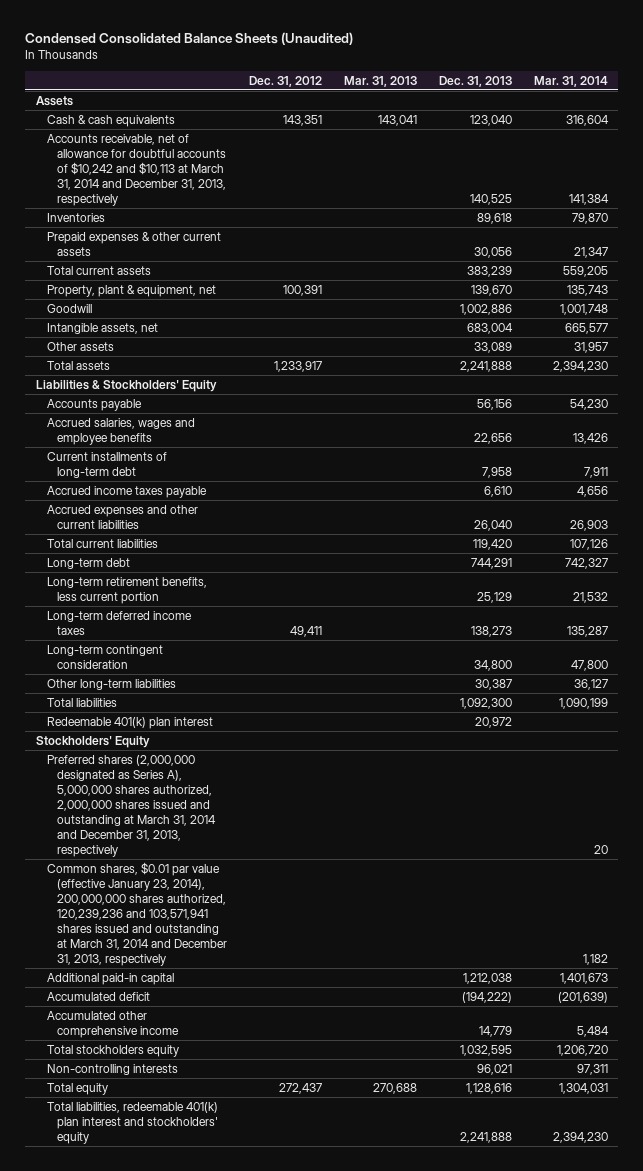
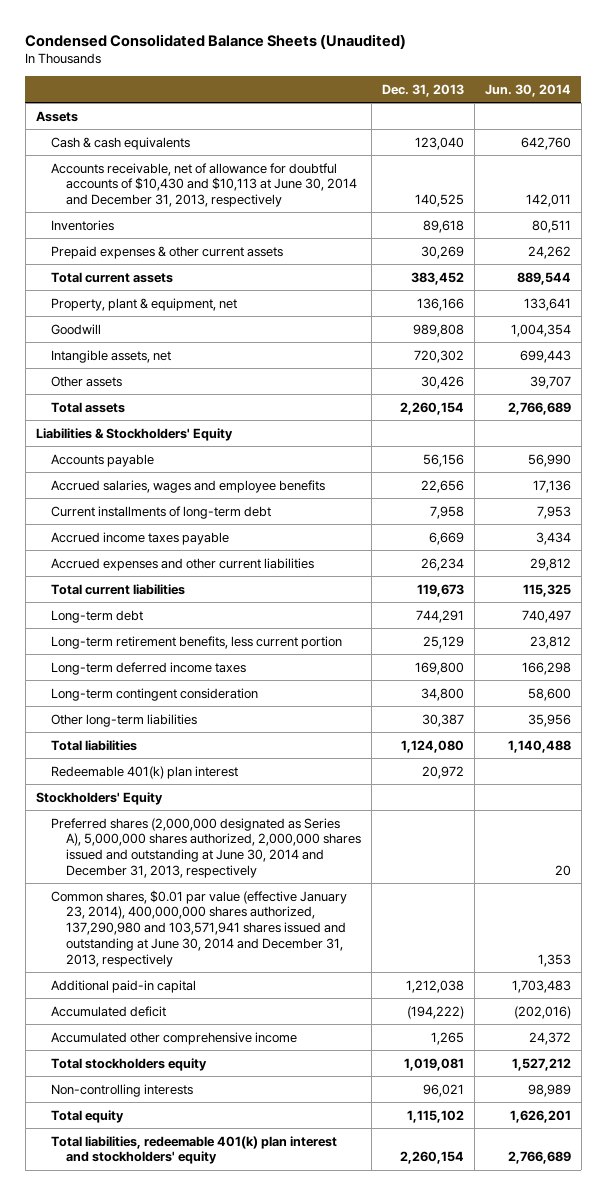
[249,75,323,87] Dec. 31, 2012 -> none
[343,75,417,87] Mar. 31, 2013 -> none
[533,75,608,87] Mar. 31, 2014 -> none
none -> [484,83,571,97] Jun. 30, 2014
[46,133,227,207] Accounts receivable, net of allowance for doubtful accounts of $10,242 and $10,113 at March 31, 2014 and December 31, 2013, respectively -> [50,162,357,208] Accounts receivable, net of allowance for doubtful accounts of $10,430 and $10,113 at June 30, 2014 and December 31, 2013, respectively
[473,246,512,258] 30,056 -> [420,245,464,259] 30,269
[466,265,512,277] 383,239 -> [410,271,464,285] 383,452
[470,284,512,296] 139,670 -> [416,297,464,311] 136,166
[459,303,512,315] 1,002,886 -> [412,323,464,337] 989,808
[466,322,513,334] 683,004 -> [413,349,464,363] 720,302
[473,341,512,353] 33,089 -> [420,375,464,389] 30,426
[459,360,512,372] 2,241,888 -> [399,401,464,415] 2,260,154
[483,485,512,497] 6,610 -> [428,531,464,545] 6,669
[473,519,512,531] 26,040 -> [420,557,464,571] 26,234
[472,538,512,550] 119,420 -> [416,583,464,597] 119,673
[470,625,512,637] 138,273 -> [414,661,464,675] 169,800
[459,697,512,709] 1,092,300 -> [400,739,464,753] 1,124,080
[46,754,217,858] Preferred shares (2,000,000 designated as Series A), 5,000,000 shares authorized, 2,000,000 shares issued and outstanding at March 31, 2014 and December 31, 2013, respectively -> [50,817,361,878] Preferred shares (2,000,000 designated as Series A), 5,000,000 shares authorized, 2,000,000 shares issued and outstanding at June 30, 2014 and December 31, 2013, respectively
[46,861,228,967] Common shares, $0.01 par value (effective January 23, 2014), 200,000,000 shares authorized, 120,239,236 and 103,571,941 shares issued and outstanding at March 31, 2014 and December 31, 2013, respectively -> [50,889,347,967] Common shares, $0.01 par value (effective January 23, 2014), 400,000,000 shares authorized, 137,290,980 and 103,571,941 shares issued and outstanding at June 30, 2014 and December 31, 2013, respectively
[478,1025,512,1037] 14,779 -> [430,1031,464,1045] 1,265
[459,1044,512,1056] 1,032,595 -> [403,1057,464,1071] 1,019,081
[465,1082,512,1094] 1,128,616 -> [406,1109,464,1123] 1,115,102
[459,1131,512,1143] 2,241,888 -> [399,1151,464,1165] 2,260,154

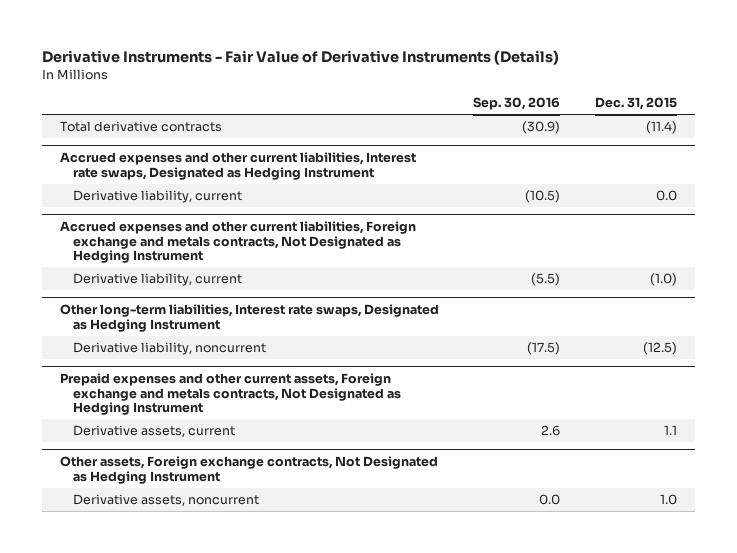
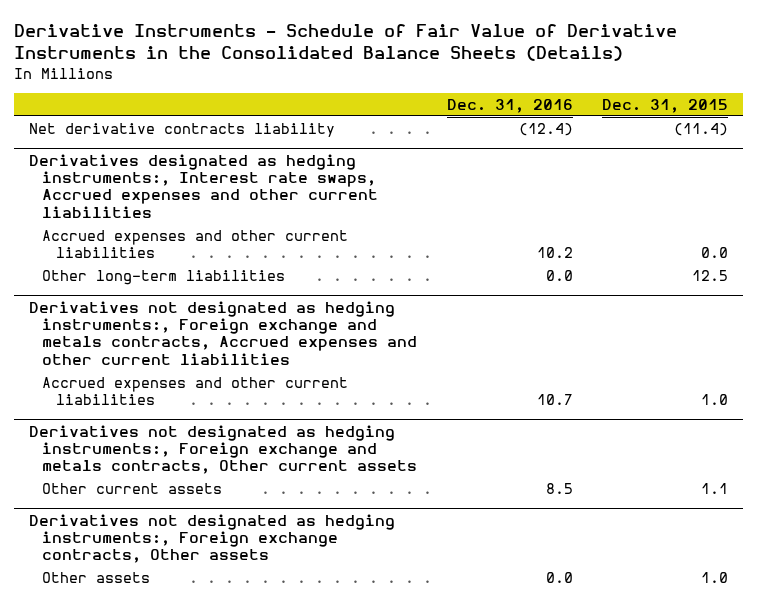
[42,49,560,65] Derivative Instruments - Fair Value of Derivative Instruments (Details) -> [14,23,678,62] Derivative Instruments - Schedule of Fair Value of Derivative Instruments in the Consolidated Balance Sheets (Details)
[473,97,561,111] Sep. 30, 2016 -> none
none -> [446,99,573,114] Dec. 31, 2016
[72,273,242,287] Derivative liability, current -> none
[59,303,439,332] Other long-term liabilities, Interest rate swaps, Designated as Hedging Instrument -> none
[72,342,266,356] Derivative liability, noncurrent -> none
[59,121,222,133] Total derivative contracts -> [28,122,335,137] Net derivative contracts liability
[59,151,416,180] Accrued expenses and other current liabilities, Interest rate swaps, Designated as Hedging Instrument -> [28,153,379,218] Derivatives designated as hedging instruments:, Interest rate swaps, Accrued expenses and other current liabilities
[72,190,242,204] Derivative liability, current -> [42,229,349,259] Accrued expenses and other current liabilities
none -> [42,269,286,285] Other long-term liabilities
[59,220,416,264] Accrued expenses and other current liabilities, Foreign exchange and metals contracts, Not Designated as Hedging Instrument -> [28,300,418,365] Derivatives not designated as hedging instruments:, Foreign exchange and metals contracts, Accrued expenses and other current liabilities
none -> [42,376,349,406] Accrued expenses and other current liabilities
[59,372,401,416] Prepaid expenses and other current assets, Foreign exchange and metals contracts, Not Designated as Hedging Instrument -> [28,424,418,475] Derivatives not designated as hedging instruments:, Foreign exchange and metals contracts, Other current assets
[72,425,235,438] Derivative assets, current -> [42,482,223,494] Other current assets
[59,455,438,484] Other assets, Foreign exchange contracts, Not Designated as Hedging Instrument -> [28,513,395,564] Derivatives not designated as hedging instruments:, Foreign exchange contracts, Other assets
[72,494,259,507] Derivative assets, noncurrent -> [42,571,151,583] Other assets

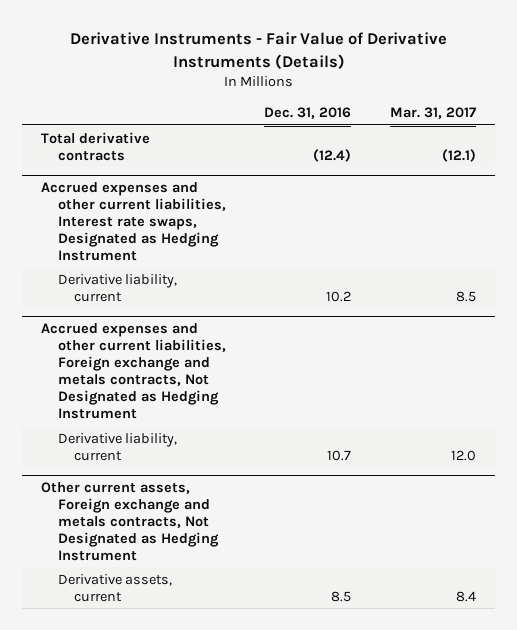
[14,23,678,62] Derivative Instruments - Schedule of Fair Value of Derivative Instruments in the Consolidated Balance Sheets (Details) -> [69,32,447,69] Derivative Instruments - Fair Value of Derivative Instruments (Details)
[602,99,729,114] Dec. 31, 2015 -> none
none -> [389,107,476,120] Mar. 31, 2017
[42,269,286,285] Other long-term liabilities -> none
[28,513,395,564] Derivatives not designated as hedging instruments:, Foreign exchange contracts, Other assets -> none
[42,571,151,583] Other assets -> none
[28,122,335,137] Net derivative contracts liability -> [41,131,151,161] Total derivative contracts
[28,153,379,218] Derivatives designated as hedging instruments:, Interest rate swaps, Accrued expenses and other current liabilities -> [41,182,226,262] Accrued expenses and other current liabilities, Interest rate swaps, Designated as Hedging Instrument
[42,229,349,259] Accrued expenses and other current liabilities -> [57,273,177,302] Derivative liability, current
[28,300,418,365] Derivatives not designated as hedging instruments:, Foreign exchange and metals contracts, Accrued expenses and other current liabilities -> [41,323,226,420] Accrued expenses and other current liabilities, Foreign exchange and metals contracts, Not Designated as Hedging Instrument
[42,376,349,406] Accrued expenses and other current liabilities -> [57,432,177,461] Derivative liability, current
[28,424,418,475] Derivatives not designated as hedging instruments:, Foreign exchange and metals contracts, Other current assets -> [41,482,219,562] Other current assets, Foreign exchange and metals contracts, Not Designated as Hedging Instrument
[42,482,223,494] Other current assets -> [57,573,172,602] Derivative assets, current

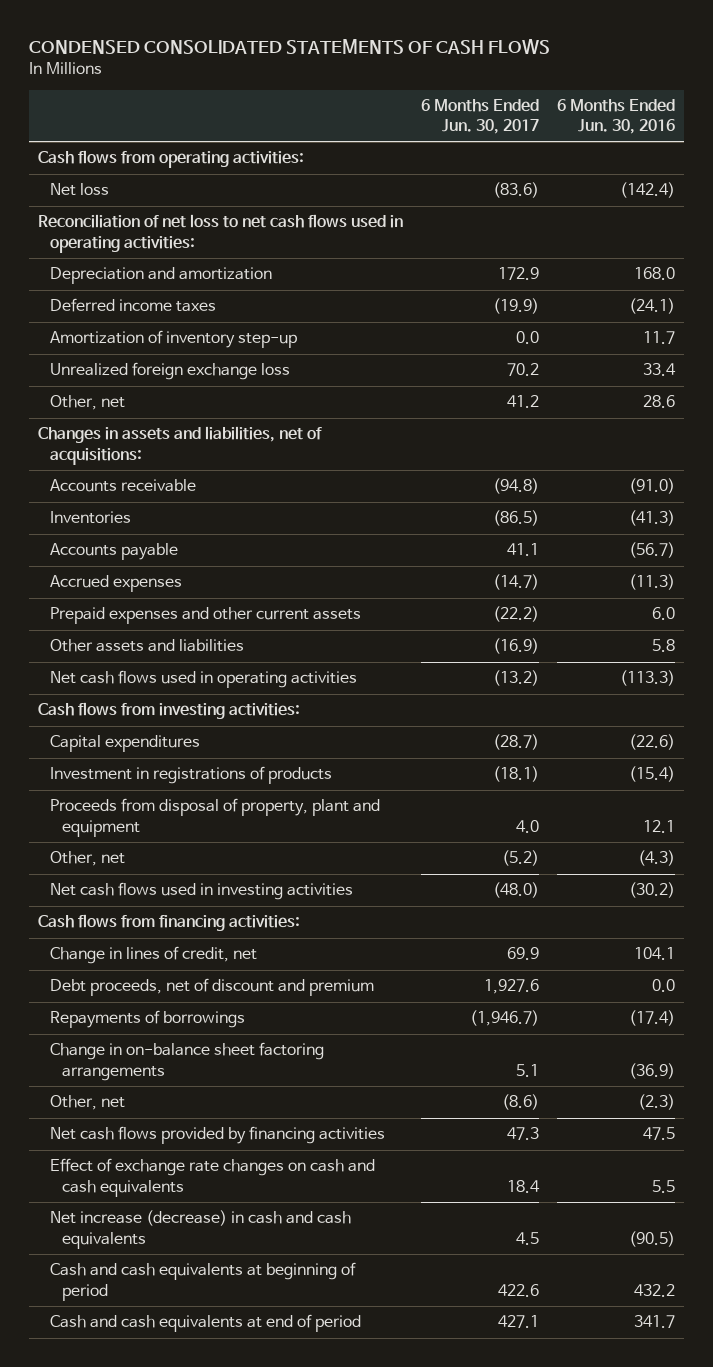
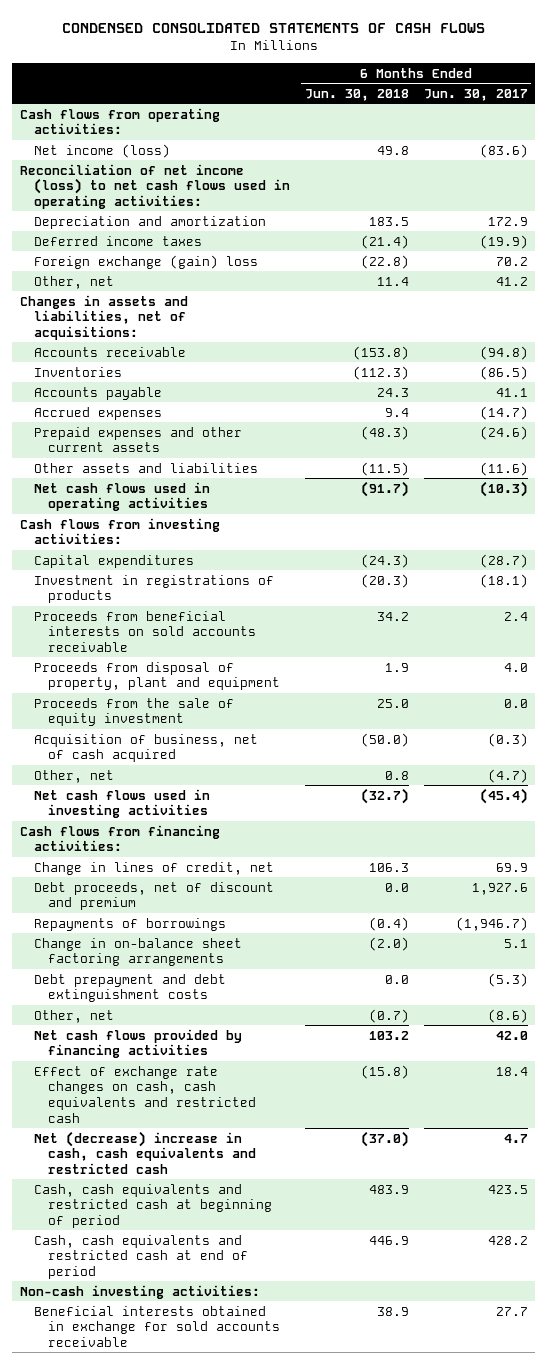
[556,99,675,135] 6 Months Ended Jun. 30, 2016 -> none
none -> [304,88,409,101] Jun. 30, 2018
[49,183,109,197] Net loss -> [34,143,171,158] Net income (loss)
[37,214,403,253] Reconciliation of net loss to net cash flows used in operating activities: -> [19,163,291,209] Reconciliation of net income (loss) to net cash flows used in operating activities:
[49,330,297,349] Amortization of inventory step-up -> none
[49,362,290,381] Unrealized foreign exchange loss -> [34,254,259,269] Foreign exchange (gain) loss
[492,606,539,623] (22.2) -> [479,425,528,440] (24.6)
[492,638,539,655] (16.9) -> [479,461,528,476] (11.6)
[492,670,539,687] (13.2) -> [479,480,528,497] (10.3)
none -> [34,610,257,652] Proceeds from beneficial interests on sold accounts receivable
none -> [34,697,235,727] Proceeds from the sale of equity investment
none -> [34,733,259,763] Acquisition of business, net of cash acquired
[501,850,539,867] (5.2) -> [487,768,528,783] (4.7)
[492,882,539,899] (48.0) -> [479,787,528,804] (45.4)
none -> [34,973,227,1003] Debt prepayment and debt extinguishment costs
[506,1127,539,1141] 47.3 -> [495,1030,528,1040] 42.0
[49,1158,375,1197] Effect of exchange rate changes on cash and cash equivalents -> [34,1065,257,1123] Effect of exchange rate changes on cash, cash equivalents and restricted cash
[49,1210,351,1249] Net increase (decrease) in cash and cash equivalents -> [34,1130,257,1174] Net (decrease) increase in cash, cash equivalents and restricted cash
[515,1231,539,1245] 4.5 -> [503,1133,528,1143] 4.7
[49,1262,356,1301] Cash and cash equivalents at beginning of period -> [34,1183,273,1228] Cash, cash equivalents and restricted cash at beginning of period
[497,1283,539,1297] 422.6 -> [487,1184,528,1194] 423.5
[49,1314,361,1333] Cash and cash equivalents at end of period -> [34,1234,249,1279] Cash, cash equivalents and restricted cash at end of period
[497,1315,539,1329] 427.1 -> [487,1235,528,1245] 428.2
none -> [19,1284,260,1299] Non-cash investing activities:
none -> [34,1305,281,1347] Beneficial interests obtained in exchange for sold accounts receivable

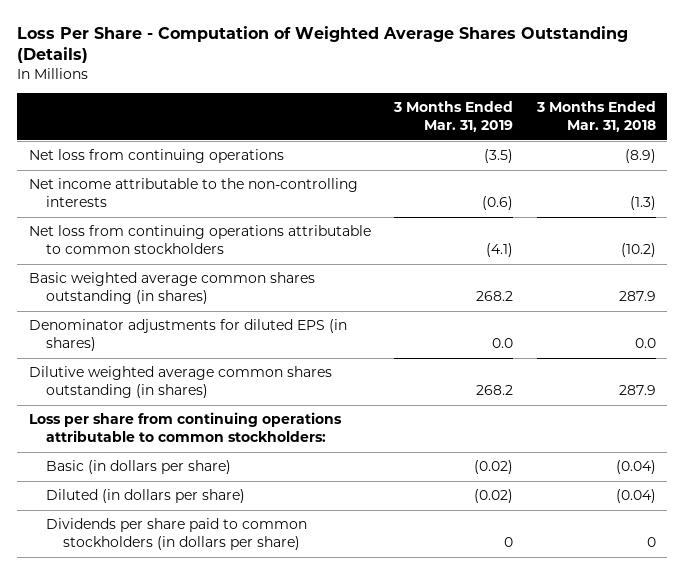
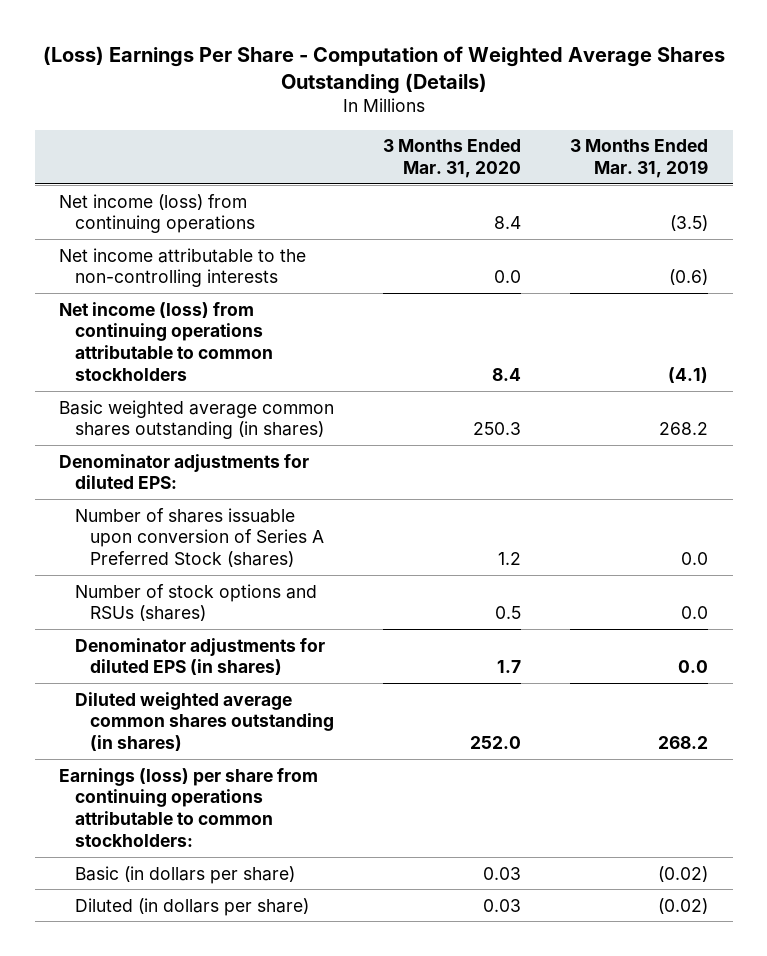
[16,25,628,64] Loss Per Share - Computation of Weighted Average Shares Outstanding (Details) -> [42,45,725,94] (Loss) Earnings Per Share - Computation of Weighted Average Shares Outstanding (Details)
[535,101,656,133] 3 Months Ended Mar. 31, 2018 -> none
none -> [383,139,522,178] 3 Months Ended Mar. 31, 2020
[28,149,284,164] Net loss from continuing operations -> [59,193,255,234] Net income (loss) from continuing operations
[28,225,371,255] Net loss from continuing operations attributable to common stockholders -> [59,301,273,382] Net income (loss) from continuing operations attributable to common stockholders
none -> [59,453,310,490] Denominator adjustments for diluted EPS:
none -> [74,507,325,568] Number of shares issuable upon conversion of Series A Preferred Stock (shares)
none -> [74,583,317,622] Number of stock options and RSUs (shares)
[28,366,332,399] Dilutive weighted average common shares outstanding (in shares) -> [74,691,335,752] Diluted weighted average common shares outstanding (in shares)
[28,412,342,443] Loss per share from continuing operations attributable to common stockholders: -> [59,767,319,848] Earnings (loss) per share from continuing operations attributable to common stockholders:
[45,518,307,551] Dividends per share paid to common stockholders (in dollars per share) -> none

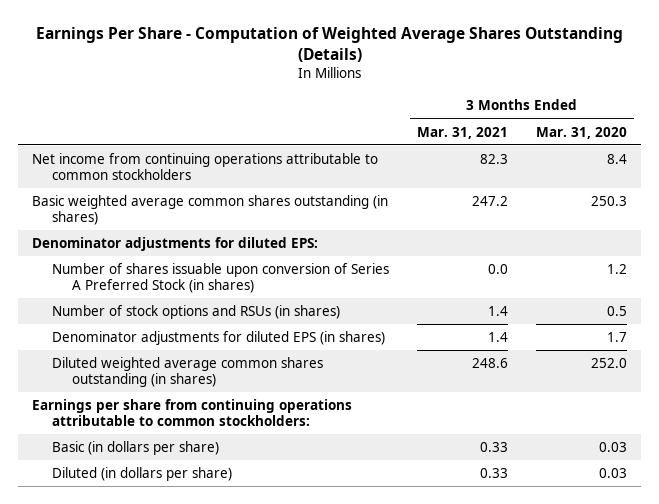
[42,45,725,94] (Loss) Earnings Per Share - Computation of Weighted Average Shares Outstanding (Details) -> [35,26,623,62] Earnings Per Share - Computation of Weighted Average Shares Outstanding (Details)
[570,139,709,178] 3 Months Ended Mar. 31, 2019 -> none
none -> [417,126,509,139] Mar. 31, 2021
[59,193,255,234] Net income (loss) from continuing operations -> none
[59,247,307,288] Net income attributable to the non-controlling interests -> none
[59,301,273,382] Net income (loss) from continuing operations attributable to common stockholders -> [31,153,378,180] Net income from continuing operations attributable to common stockholders
[74,507,325,568] Number of shares issuable upon conversion of Series A Preferred Stock (shares) -> [52,263,390,293] Number of shares issuable upon conversion of Series A Preferred Stock (in shares)
[74,583,317,622] Number of stock options and RSUs (shares) -> [52,305,341,320] Number of stock options and RSUs (in shares)
[59,767,319,848] Earnings (loss) per share from continuing operations attributable to common stockholders: -> [31,399,352,426] Earnings per share from continuing operations attributable to common stockholders:

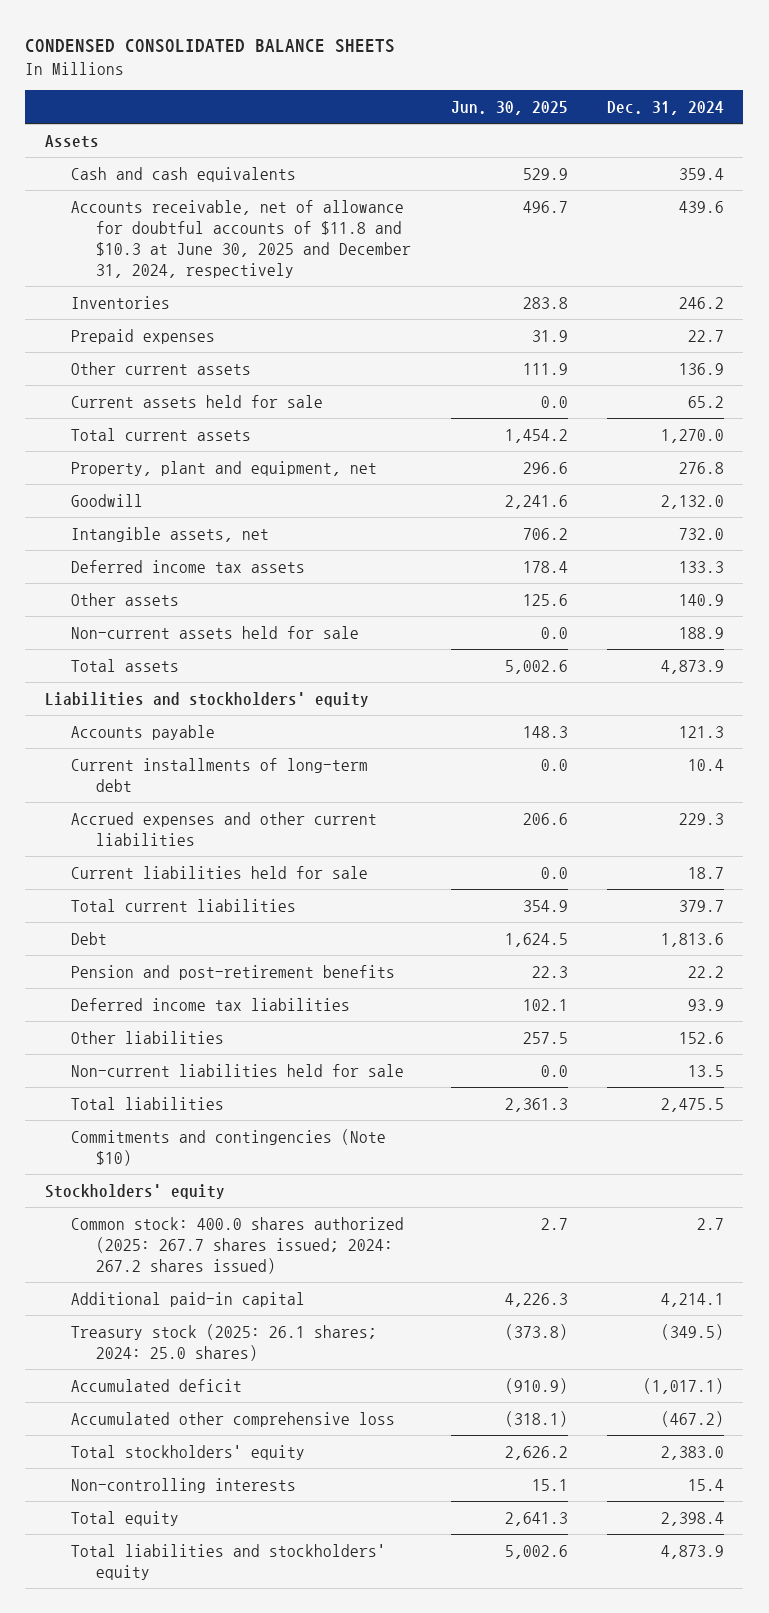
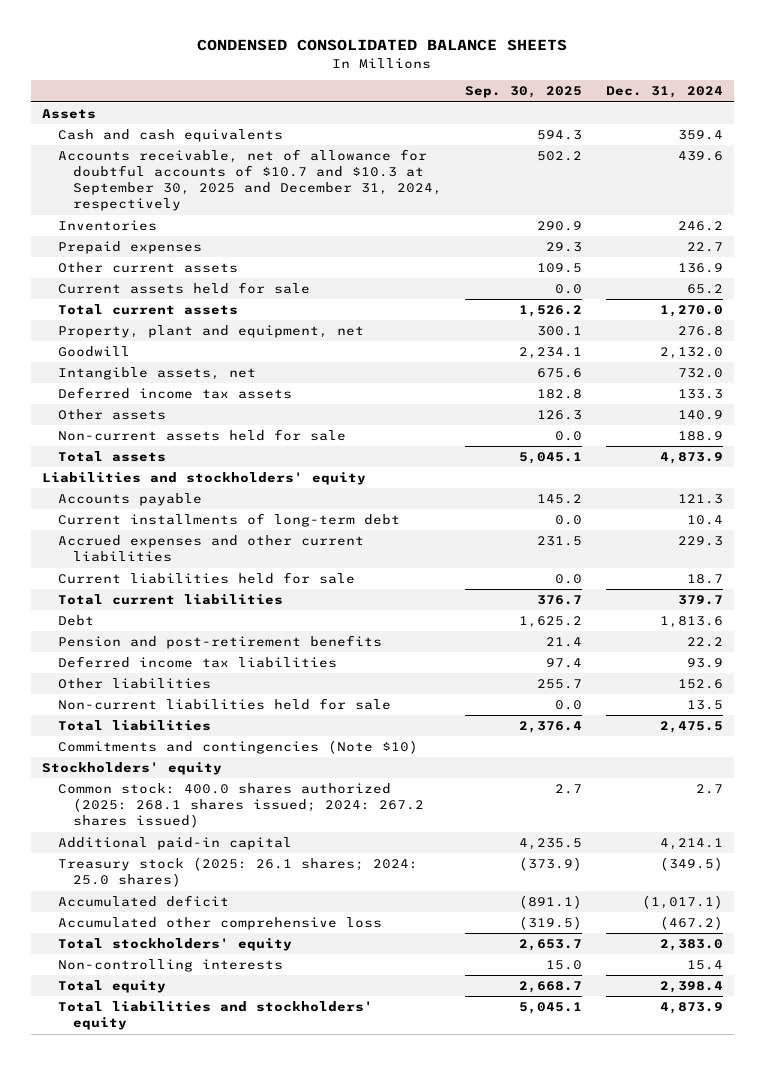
[450,101,568,116] Jun. 30, 2025 -> none
none -> [465,86,583,99] Sep. 30, 2025
[70,199,412,279] Accounts receivable, net of allowance for doubtful accounts of $11.8 and $10.3 at June 30, 2025 and December 31, 2024, respectively -> [57,149,443,212] Accounts receivable, net of allowance for doubtful accounts of $10.7 and $10.3 at September 30, 2025 and December 31, 2024, respectively
[70,1216,404,1275] Common stock: 400.0 shares authorized (2025: 267.7 shares issued; 2024: 267.2 shares issued) -> [57,783,425,829] Common stock: 400.0 shares authorized (2025: 268.1 shares issued; 2024: 267.2 shares issued)

